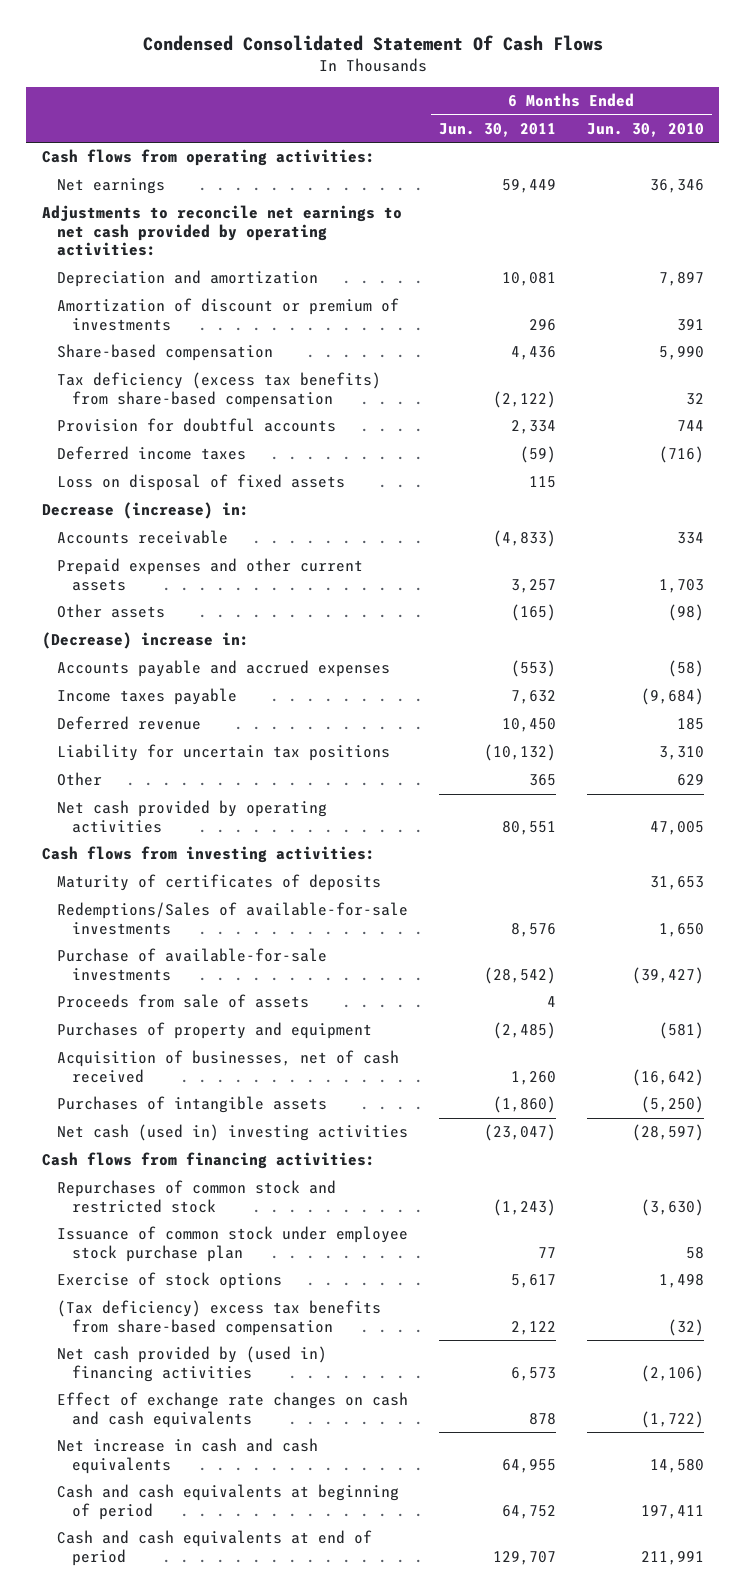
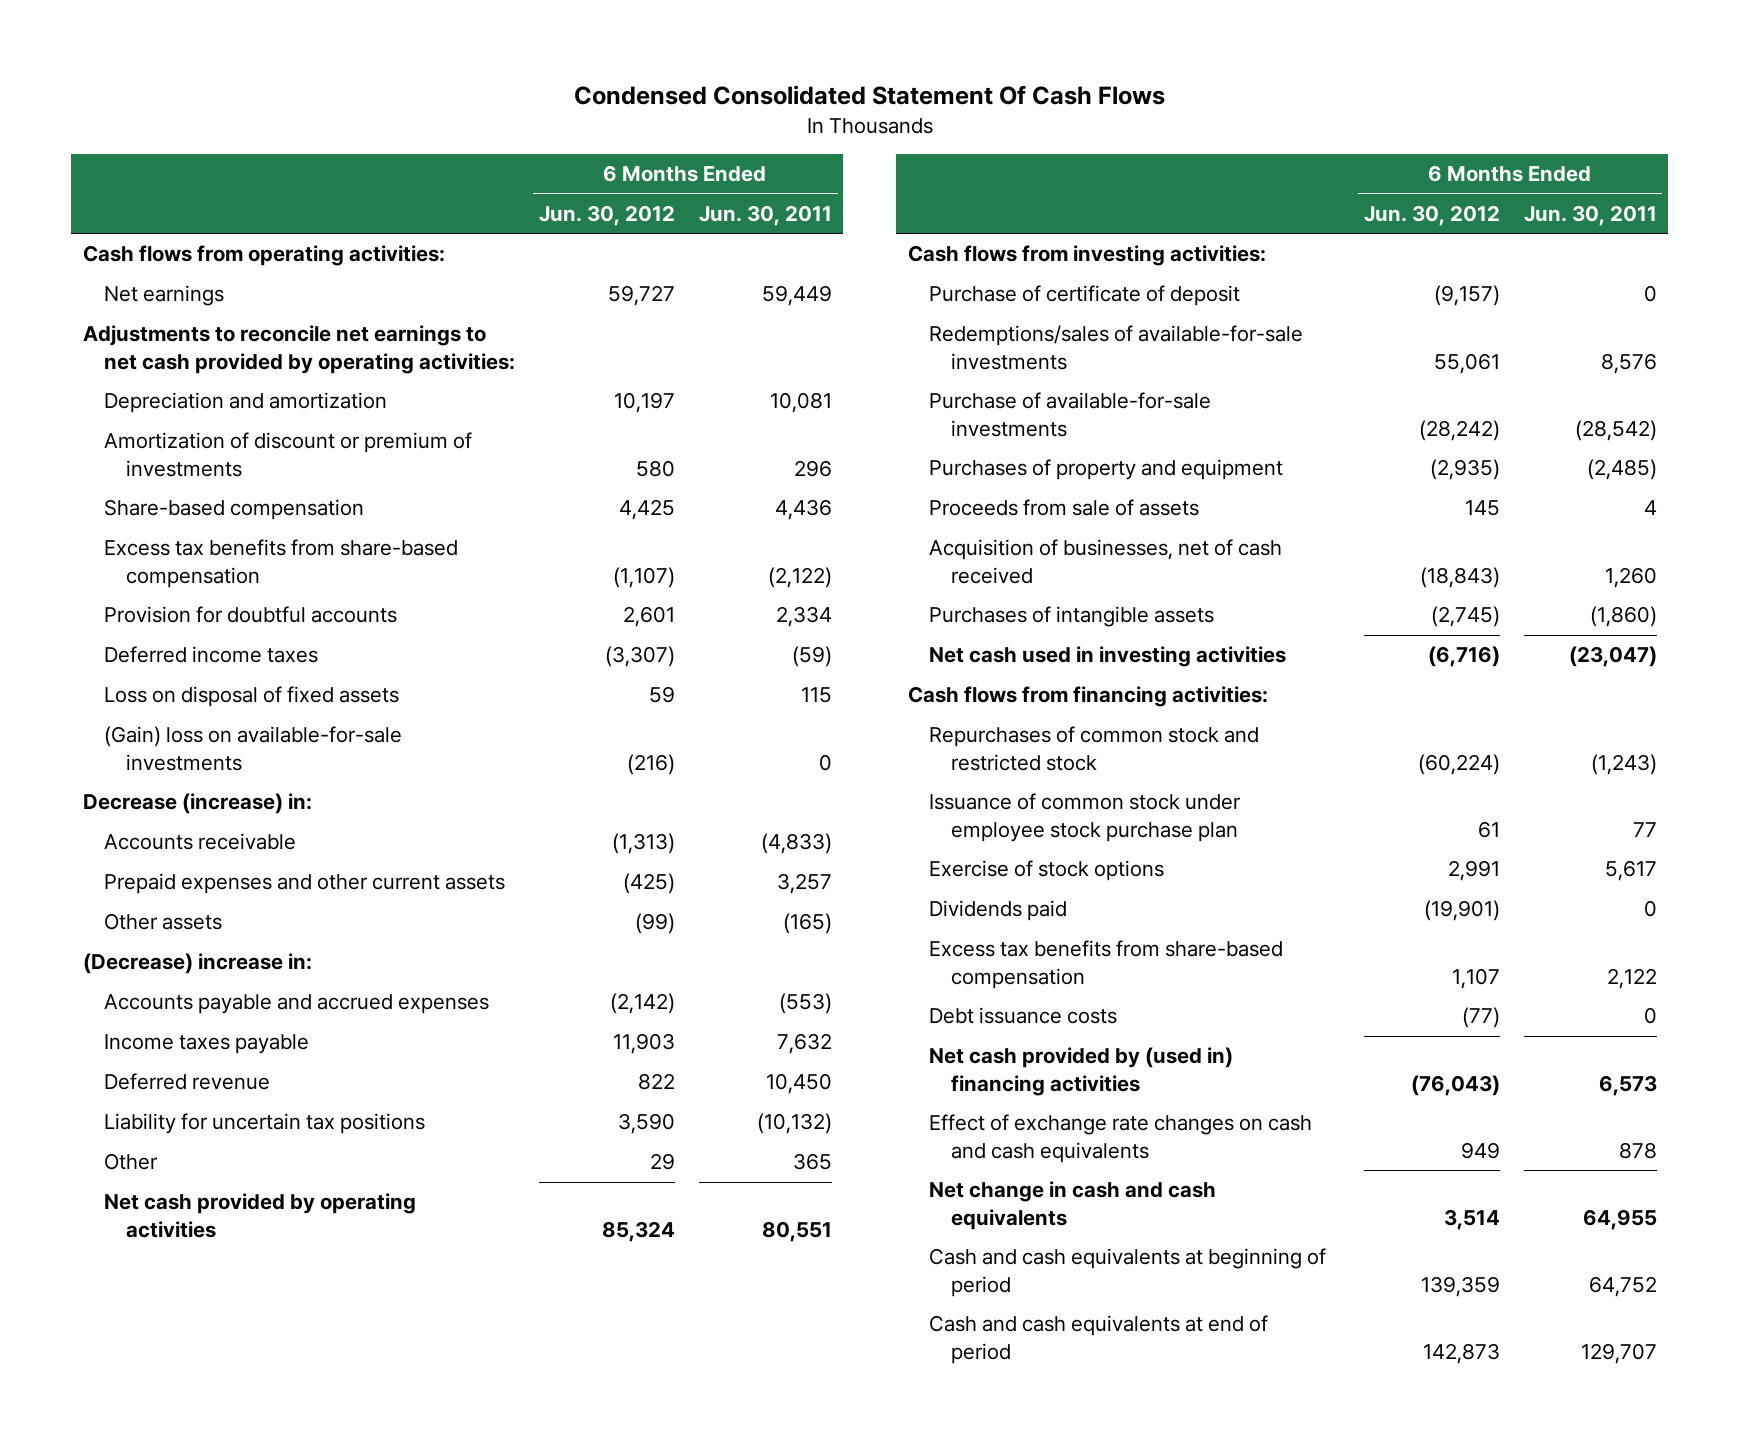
[586,122,704,137] Jun. 30, 2010 -> none
none -> [539,205,676,227] Jun. 30, 2012
[56,372,381,408] Tax deficiency (excess tax benefits) from share-based compensation -> [104,539,459,588] Excess tax benefits from share-based compensation
none -> [104,726,403,771] (Gain) loss on available-for-sale investments
[56,874,381,892] Maturity of certificates of deposits -> none
none -> [929,285,1241,307] Purchase of certificate of deposit
[56,902,408,935] Redemptions/Sales of available-for-sale investments -> [929,325,1304,370] Redemptions/sales of available-for-sale investments
[56,994,309,1009] Proceeds from sale of assets -> [929,499,1200,517] Proceeds from sale of assets
[56,1124,408,1142] Net cash (used in) investing activities -> [929,646,1287,668] Net cash used in investing activities
none -> [929,900,1068,922] Dividends paid
[56,1300,381,1336] (Tax deficiency) excess tax benefits from share-based compensation -> [929,940,1284,989] Excess tax benefits from share-based compensation
none -> [929,1007,1118,1025] Debt issuance costs
[56,1438,318,1474] Net increase in cash and cash equivalents -> [929,1181,1217,1230] Net change in cash and cash equivalents

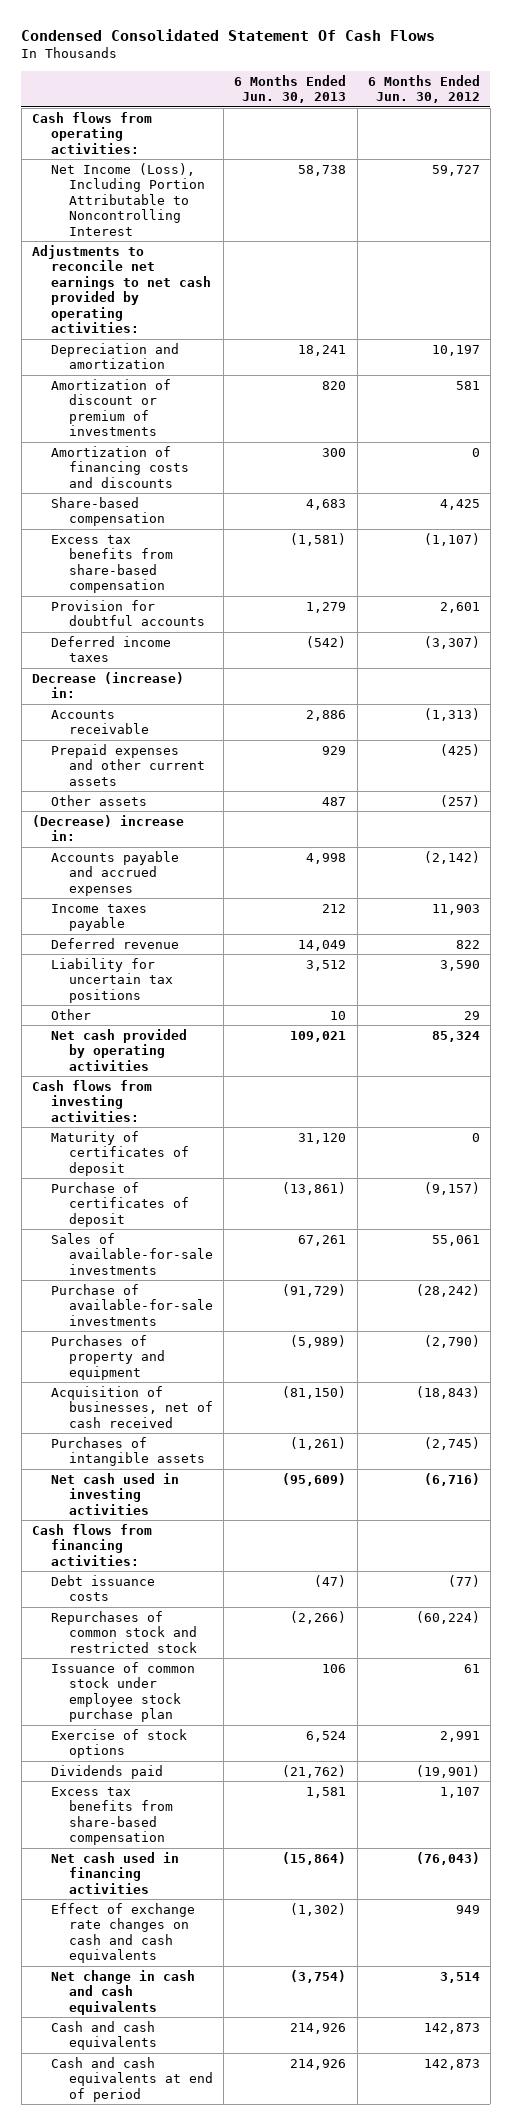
[698,205,832,227] Jun. 30, 2011 -> none
none -> [234,74,347,104] 6 Months Ended Jun. 30, 2013
[104,285,225,307] Net earnings -> [50,162,206,236] Net Income (Loss), Including Portion Attributable to Noncontrolling Interest
[636,459,676,477] 580 -> [455,380,480,390] 581
none -> [50,445,190,488] Amortization of financing costs and discounts
[104,686,400,708] Loss on disposal of fixed assets -> none
[104,726,403,771] (Gain) loss on available-for-sale investments -> none
[635,913,676,935] (99) -> [439,794,480,807] (257)
none -> [50,1130,190,1176] Maturity of certificates of deposit
[929,285,1241,307] Purchase of certificate of deposit -> [50,1181,190,1227] Purchase of certificates of deposit
[929,325,1304,370] Redemptions/sales of available-for-sale investments -> [50,1232,214,1275] Sales of available-for-sale investments
[929,499,1200,517] Proceeds from sale of assets -> none
[1429,459,1500,481] (2,935) -> [423,1334,480,1348] (2,790)
[929,1007,1118,1025] Debt issuance costs -> [50,1574,155,1602] Debt issuance costs
[929,1047,1234,1096] Net cash provided by (used in) financing activities -> [50,1851,179,1894] Net cash used in financing activities
[929,1248,1327,1297] Cash and cash equivalents at beginning of period -> [50,2020,158,2051] Cash and cash equivalents
[1420,1275,1500,1297] 139,359 -> [423,2022,480,2034] 142,873

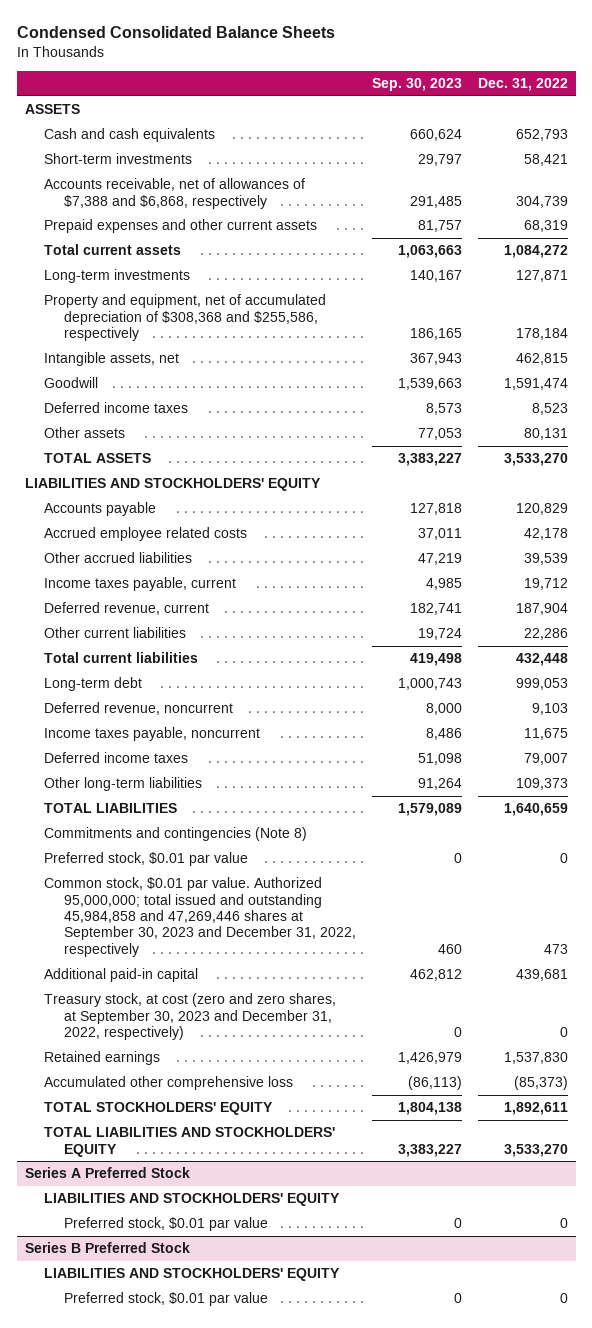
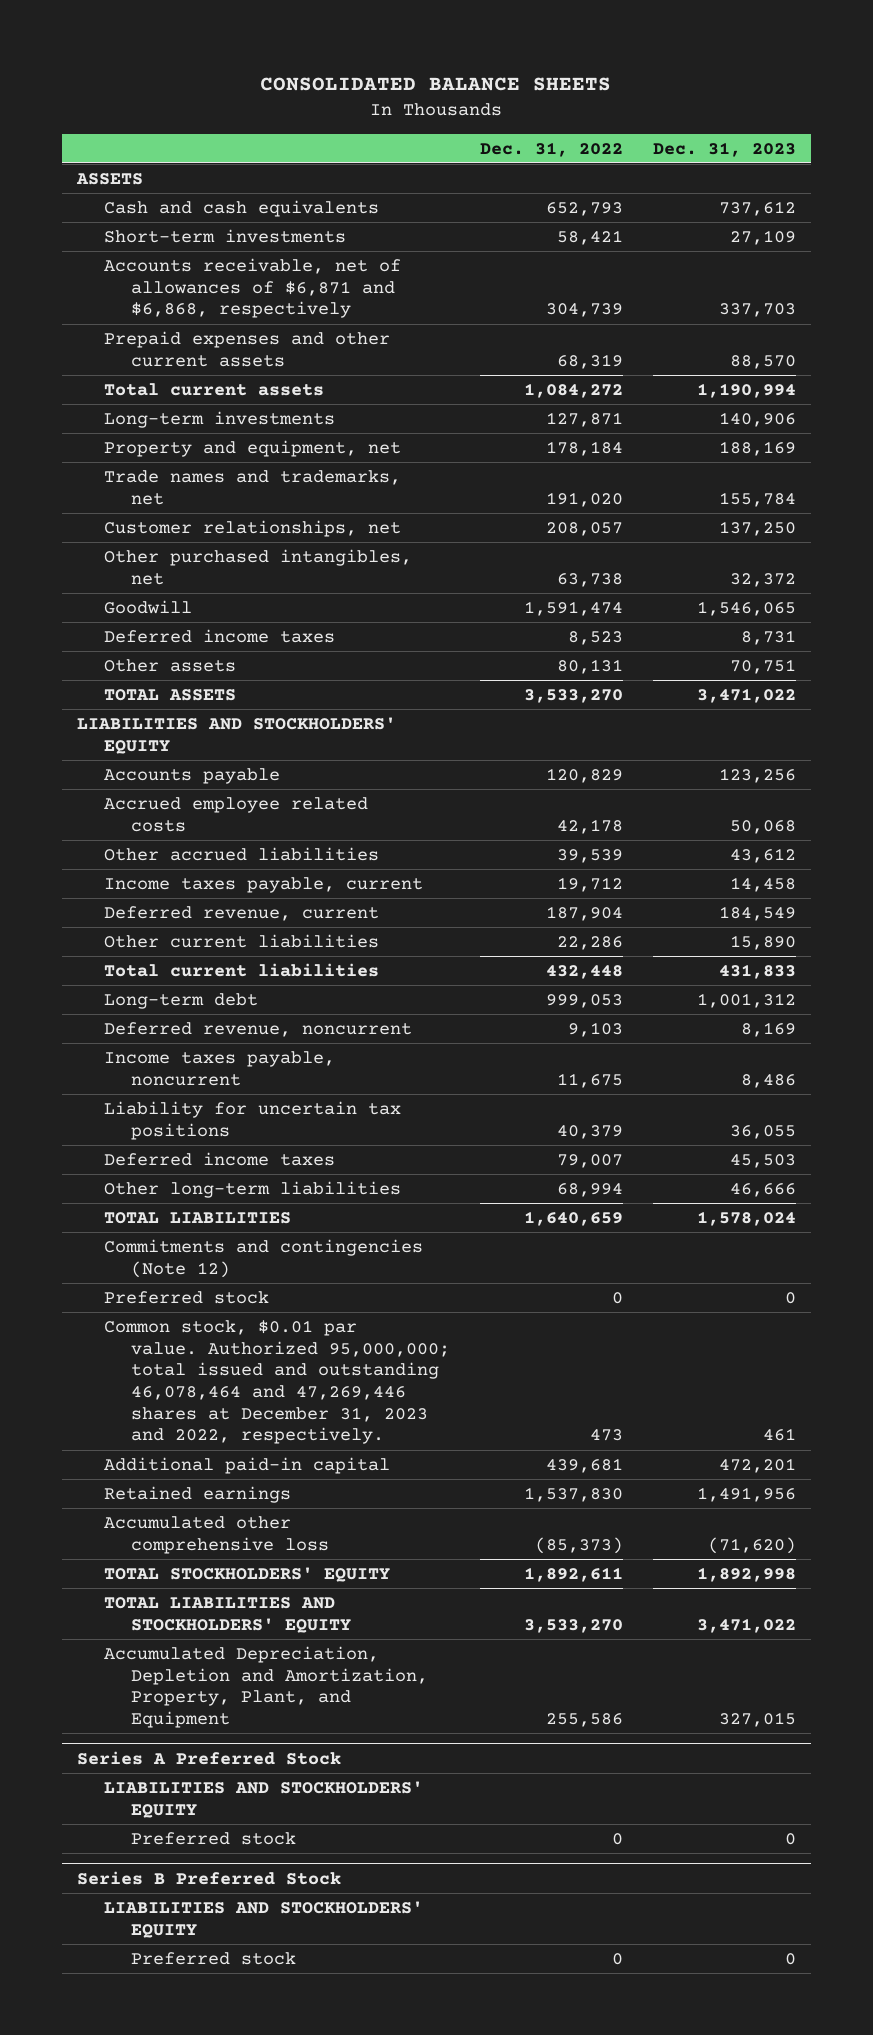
[16,26,335,39] Condensed Consolidated Balance Sheets -> [260,77,612,92] CONSOLIDATED BALANCE SHEETS
[371,78,462,92] Sep. 30, 2023 -> none
none -> [653,141,797,157] Dec. 31, 2023
[44,178,306,209] Accounts receivable, net of allowances of $7,388 and $6,868, respectively -> [103,257,401,319] Accounts receivable, net of allowances of $6,871 and $6,868, respectively
[44,352,180,367] Intangible assets, net -> none
[44,294,327,342] Property and equipment, net of accumulated depreciation of $308,368 and $255,586, respectively -> [103,439,401,457] Property and equipment, net
none -> [103,469,401,505] Trade names and trademarks, net
none -> [103,519,401,537] Customer relationships, net
none -> [103,548,412,585] Other purchased intangibles, net
none -> [103,1100,401,1140] Liability for uncertain tax positions
[515,778,568,791] 109,373 -> [557,1182,624,1197] 68,994
[44,827,308,842] Commitments and contingencies (Note 8) -> [103,1238,423,1278] Commitments and contingencies (Note 12)
[44,852,249,867] Preferred stock, $0.01 par value -> [103,1290,269,1304] Preferred stock
[44,877,356,957] Common stock, $0.01 par value. Authorized 95,000,000; total issued and outstanding 45,984,858 and 47,269,446 shares at September 30, 2023 and December 31, 2022, respectively -> [103,1319,451,1445] Common stock, $0.01 par value. Authorized 95,000,000; total issued and outstanding 46,078,464 and 47,269,446 shares at December 31, 2023 and 2022, respectively.
[44,993,337,1041] Treasury stock, at cost (zero and zero shares, at September 30, 2023 and December 31, 2022, respectively) -> none
none -> [103,1645,429,1729] Accumulated Depreciation, Depletion and Amortization, Property, Plant, and Equipment
[63,1217,268,1232] Preferred stock, $0.01 par value -> [131,1831,297,1845] Preferred stock
[63,1292,268,1307] Preferred stock, $0.01 par value -> [131,1951,297,1965] Preferred stock

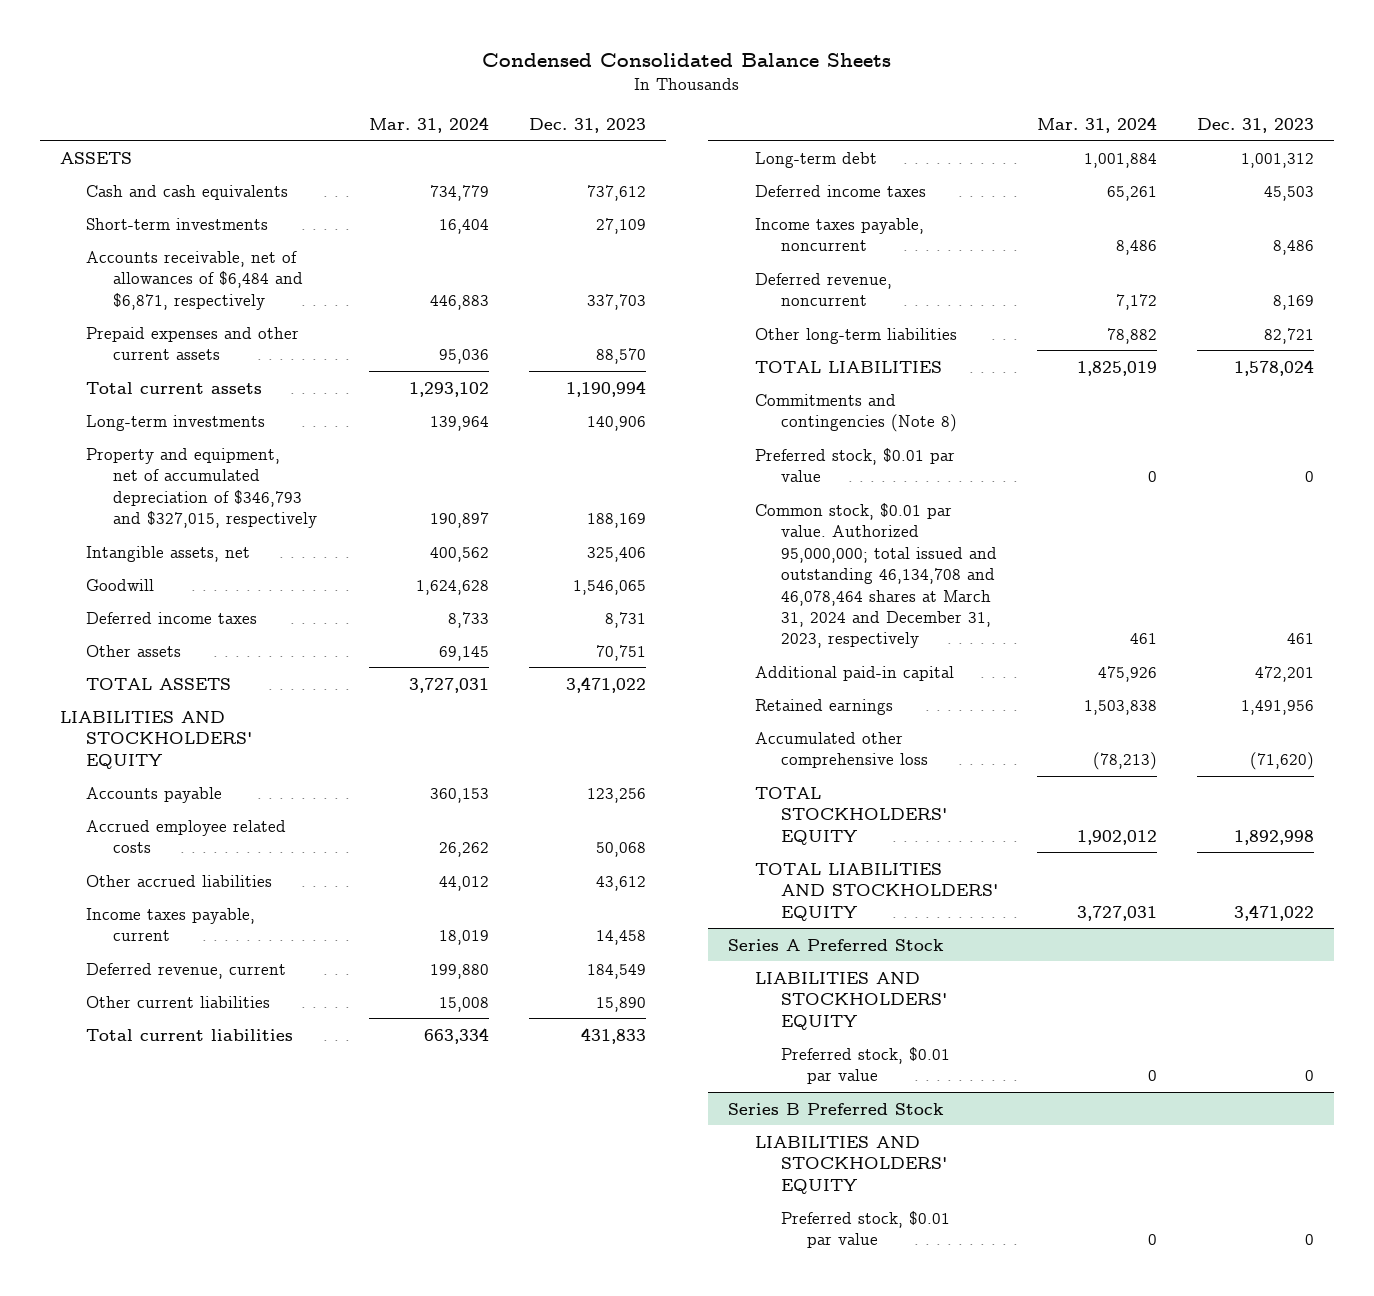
[260,77,612,92] CONSOLIDATED BALANCE SHEETS -> [481,52,891,67] Condensed Consolidated Balance Sheets
[480,141,624,157] Dec. 31, 2022 -> none
none -> [369,116,490,133] Mar. 31, 2024
[103,257,401,319] Accounts receivable, net of allowances of $6,871 and $6,868, respectively -> [86,250,303,310] Accounts receivable, net of allowances of $6,484 and $6,871, respectively
[103,469,401,505] Trade names and trademarks, net -> none
[103,519,401,537] Customer relationships, net -> none
[103,548,412,585] Other purchased intangibles, net -> none
[103,439,401,457] Property and equipment, net -> [86,447,317,529] Property and equipment, net of accumulated depreciation of $346,793 and $327,015, respectively
none -> [86,545,251,562] Intangible assets, net
[103,1100,401,1140] Liability for uncertain tax positions -> none
[103,1050,335,1086] Income taxes payable, noncurrent -> [754,217,924,252] Income taxes payable, noncurrent
[103,1021,412,1037] Deferred revenue, noncurrent -> [754,272,892,307] Deferred revenue, noncurrent
[730,1182,797,1197] 46,666 -> [1263,327,1314,344] 82,721
[103,1238,423,1278] Commitments and contingencies (Note 12) -> [754,393,957,433] Commitments and contingencies (Note 8)
[103,1290,269,1304] Preferred stock -> [754,447,955,483] Preferred stock, $0.01 par value
[103,1319,451,1445] Common stock, $0.01 par value. Authorized 95,000,000; total issued and outstanding 46,078,464 and 47,269,446 shares at December 31, 2023 and 2022, respectively. -> [754,502,997,649] Common stock, $0.01 par value. Authorized 95,000,000; total issued and outstanding 46,134,708 and 46,078,464 shares at March 31, 2024 and December 31, 2023, respectively
[103,1645,429,1729] Accumulated Depreciation, Depletion and Amortization, Property, Plant, and Equipment -> none
[131,1831,297,1845] Preferred stock -> [780,1046,950,1085] Preferred stock, $0.01 par value
[131,1951,297,1965] Preferred stock -> [780,1210,950,1249] Preferred stock, $0.01 par value

